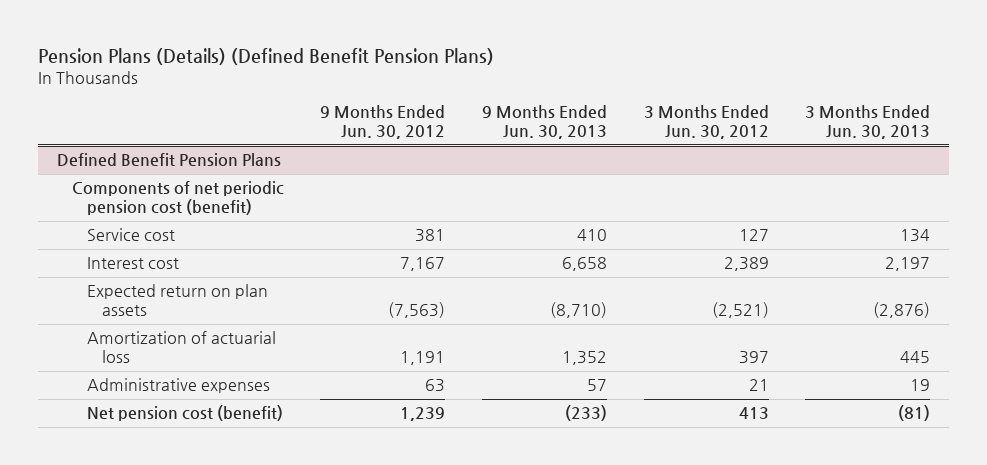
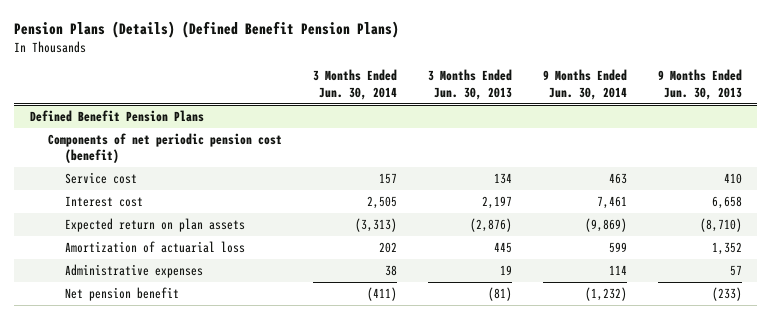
[320,105,446,140] 9 Months Ended Jun. 30, 2012 -> none
[643,105,769,140] 3 Months Ended Jun. 30, 2012 -> none
none -> [312,69,397,100] 3 Months Ended Jun. 30, 2014
none -> [542,69,627,100] 9 Months Ended Jun. 30, 2014
[86,405,283,422] Net pension cost (benefit) -> [65,286,180,301] Net pension benefit

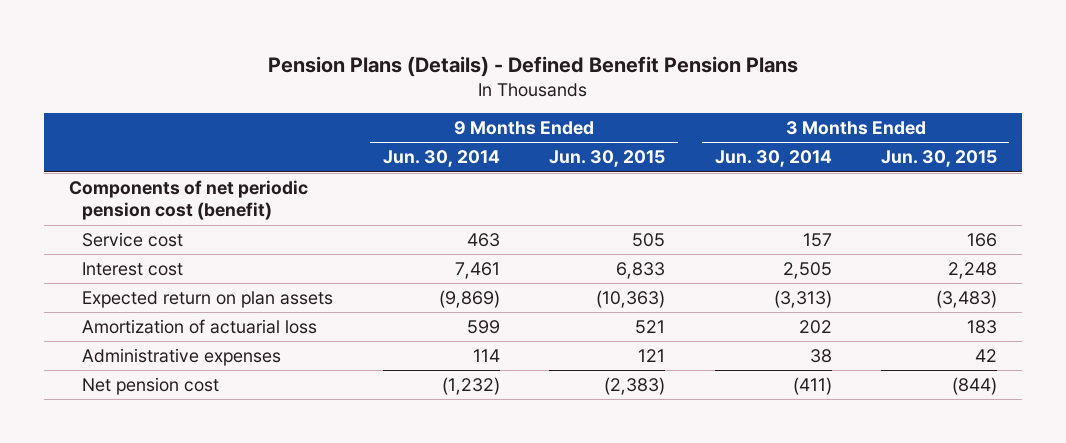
[14,21,400,39] Pension Plans (Details) (Defined Benefit Pension Plans) -> [267,55,798,77] Pension Plans (Details) - Defined Benefit Pension Plans
[427,69,512,100] 3 Months Ended Jun. 30, 2013 -> none
[657,69,742,100] 9 Months Ended Jun. 30, 2013 -> none
none -> [549,150,666,168] Jun. 30, 2015
none -> [881,150,998,168] Jun. 30, 2015
[29,109,204,122] Defined Benefit Pension Plans -> none
[65,286,180,301] Net pension benefit -> [82,376,220,395] Net pension cost

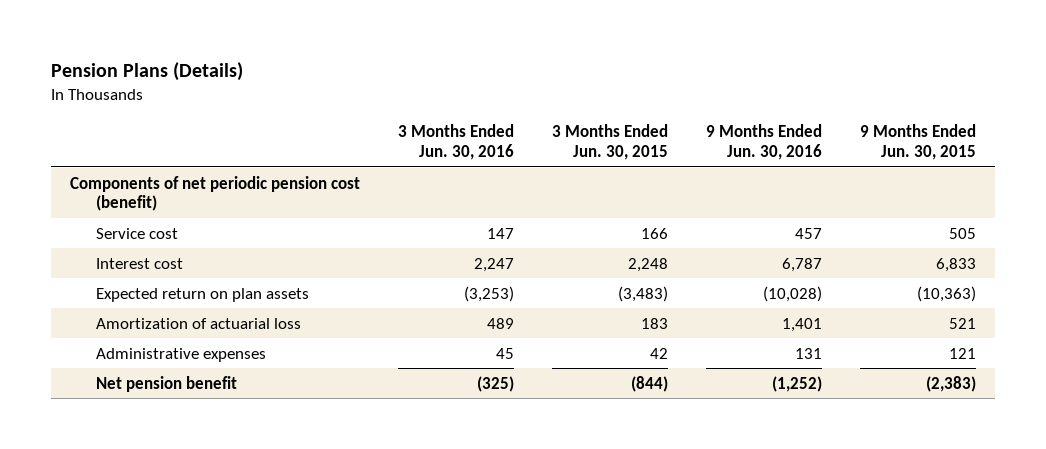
[267,55,798,77] Pension Plans (Details) - Defined Benefit Pension Plans -> [51,62,244,82] Pension Plans (Details)
[382,150,500,168] Jun. 30, 2014 -> none
[714,150,832,168] Jun. 30, 2014 -> none
none -> [398,124,515,161] 3 Months Ended Jun. 30, 2016
none -> [705,124,822,161] 9 Months Ended Jun. 30, 2016
[82,376,220,395] Net pension cost -> [96,375,238,392] Net pension benefit

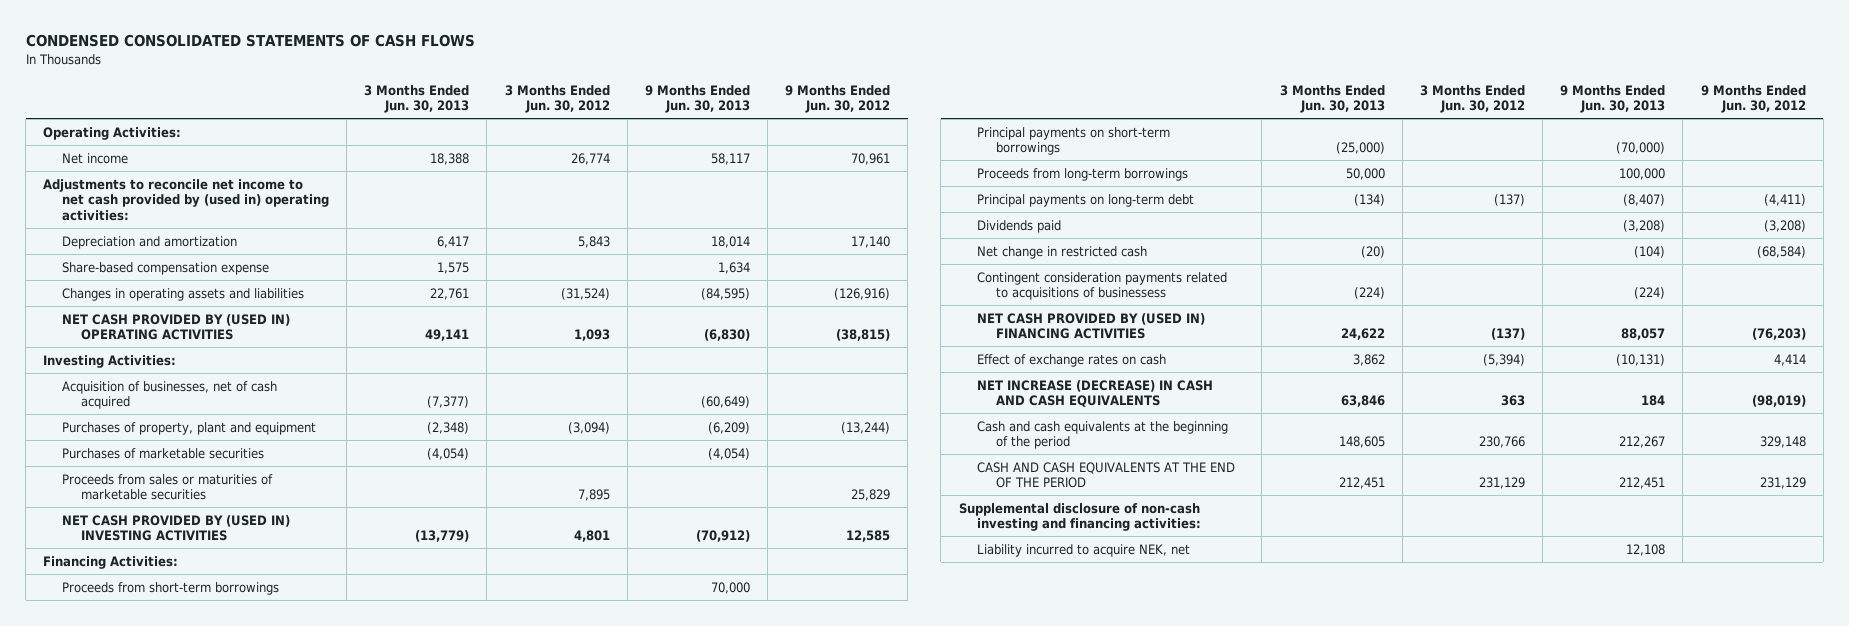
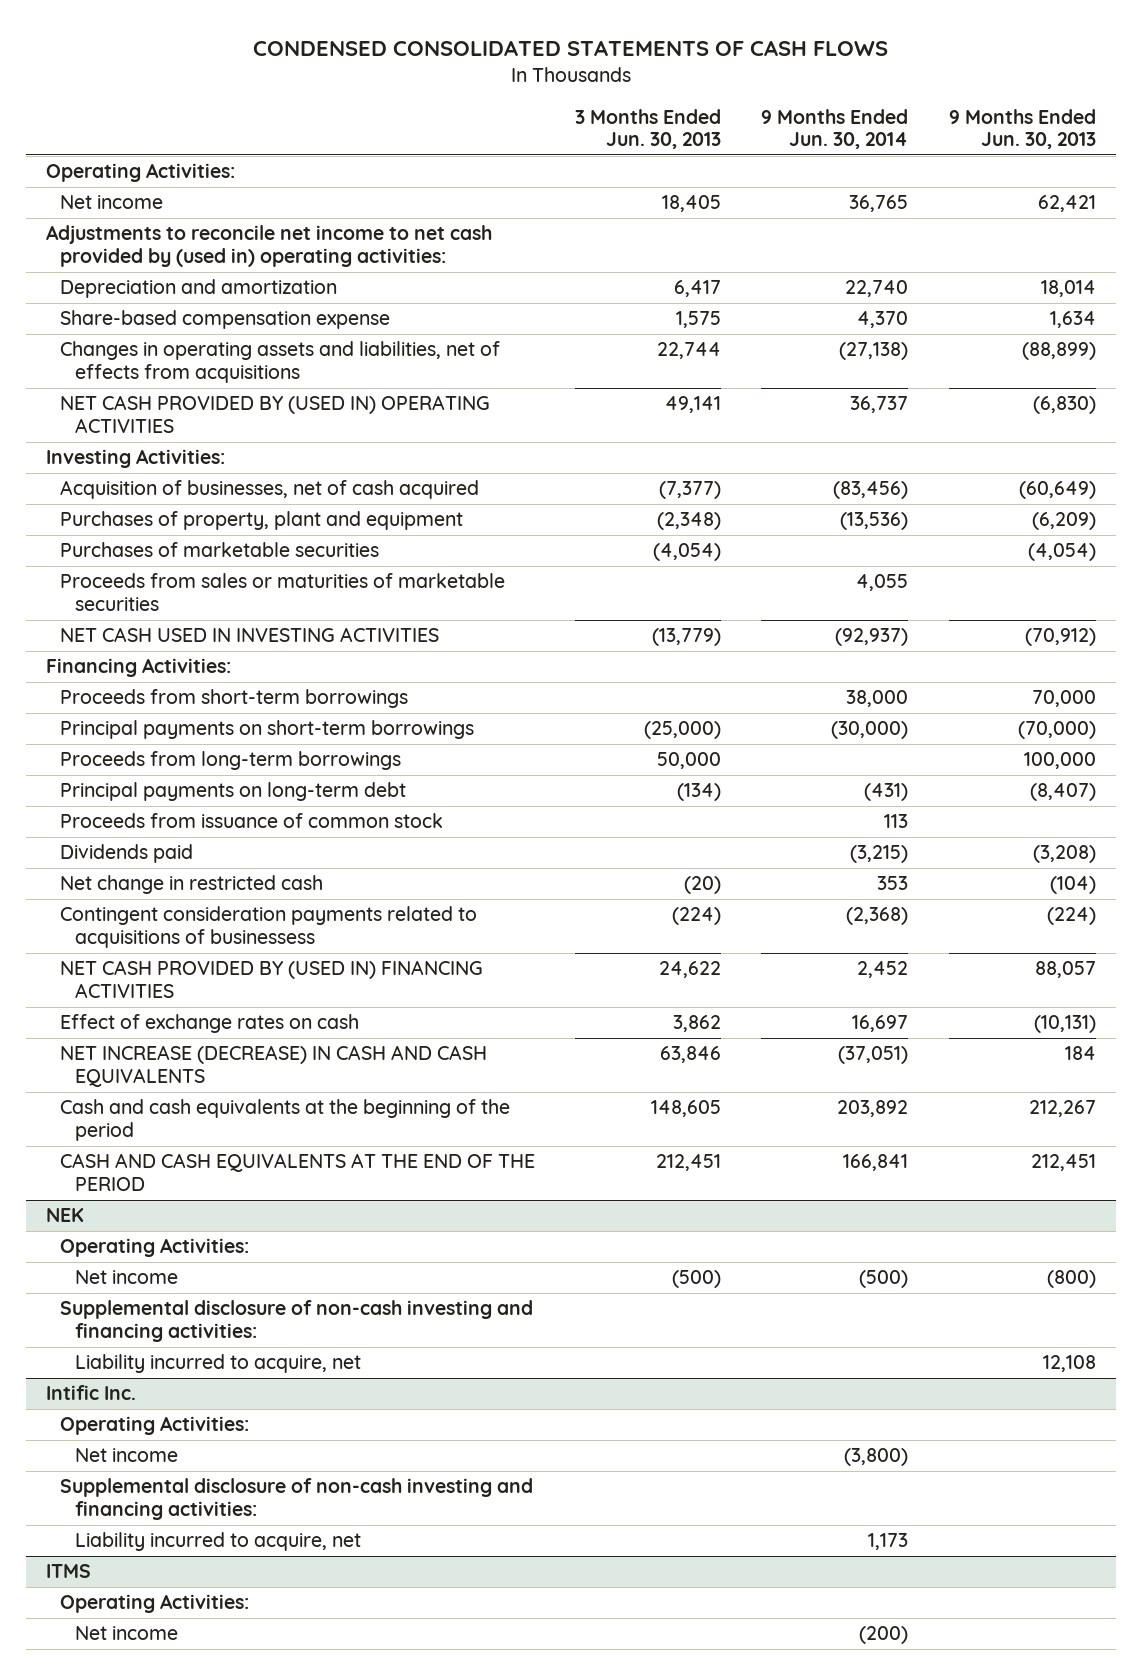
[504,84,610,114] 3 Months Ended Jun. 30, 2012 -> none
[785,84,891,114] 9 Months Ended Jun. 30, 2012 -> none
none -> [761,108,909,150] 9 Months Ended Jun. 30, 2014
[430,152,470,165] 18,388 -> [662,195,722,213] 18,405
[710,152,750,165] 58,117 -> [1037,195,1096,213] 62,421
[61,287,304,301] Changes in operating assets and liabilities -> [60,341,501,383] Changes in operating assets and liabilities, net of effects from acquisitions
[430,287,470,300] 22,761 -> [657,342,722,360] 22,744
[700,287,750,300] (84,595) -> [1021,342,1096,361] (88,899)
[61,514,290,542] NET CASH PROVIDED BY (USED IN) INVESTING ACTIVITIES -> [60,627,440,643] NET CASH USED IN INVESTING ACTIVITIES
none -> [60,813,444,829] Proceeds from issuance of common stock
none -> [45,1208,84,1223] NEK
none -> [60,1238,250,1258] Operating Activities:
none -> [74,1270,178,1285] Net income
[977,543,1191,557] Liability incurred to acquire NEK, net -> [74,1354,361,1374] Liability incurred to acquire, net
none -> [45,1385,136,1401] Intific Inc.
none -> [60,1416,250,1436] Operating Activities:
none -> [74,1448,178,1463] Net income
none -> [60,1478,534,1520] Supplemental disclosure of non-cash investing and financing activities:
none -> [74,1532,361,1552] Liability incurred to acquire, net
none -> [45,1564,91,1579] ITMS
none -> [60,1594,250,1614] Operating Activities:
none -> [74,1626,178,1641] Net income

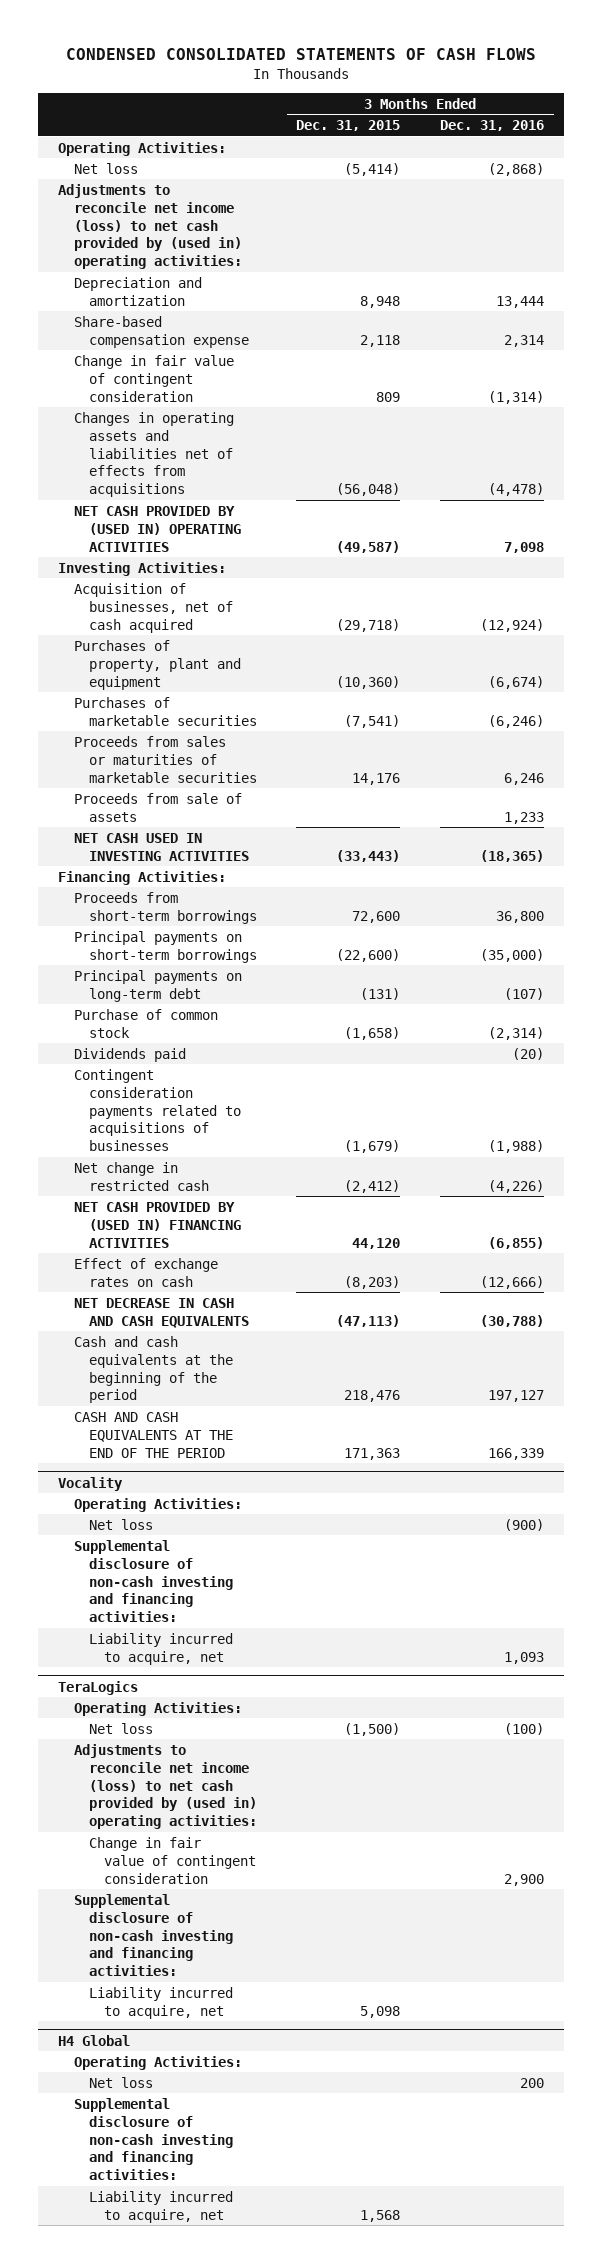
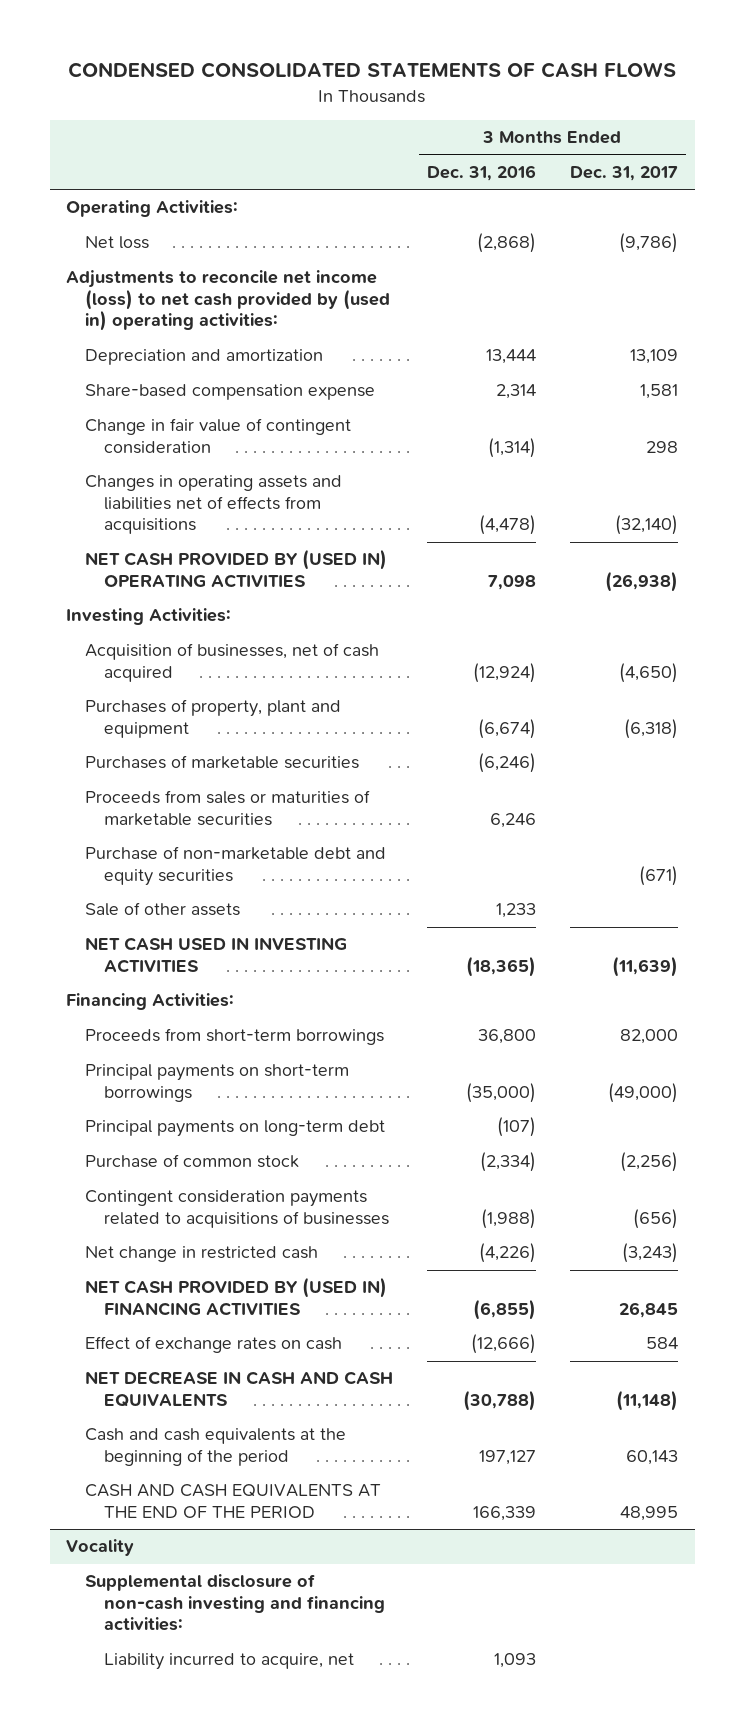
[296,120,401,132] Dec. 31, 2015 -> none
none -> [569,165,678,181] Dec. 31, 2017
none -> [85,846,387,886] Purchase of non-marketable debt and equity securities
[73,792,242,822] Proceeds from sale of assets -> [85,902,241,917] Sale of other assets
[73,1047,186,1062] Dividends paid -> none
[487,1026,544,1040] (2,314) -> [480,1152,537,1173] (2,334)
[73,1497,242,1512] Operating Activities: -> none
[88,1518,153,1530] Net loss -> none
[58,1680,139,1695] TeraLogics -> none
[73,1701,242,1716] Operating Activities: -> none
[88,1722,153,1734] Net loss -> none
[73,1743,257,1830] Adjustments to reconcile net income (loss) to net cash provided by (used in) operating activities: -> none
[88,1836,257,1884] Change in fair value of contingent consideration -> none
[73,1893,233,1977] Supplemental disclosure of non-cash investing and financing activities: -> none
[88,1986,233,2019] Liability incurred to acquire, net -> none
[58,2034,131,2046] H4 Global -> none
[73,2055,242,2070] Operating Activities: -> none
[88,2076,153,2088] Net loss -> none
[73,2097,233,2181] Supplemental disclosure of non-cash investing and financing activities: -> none
[88,2190,233,2223] Liability incurred to acquire, net -> none

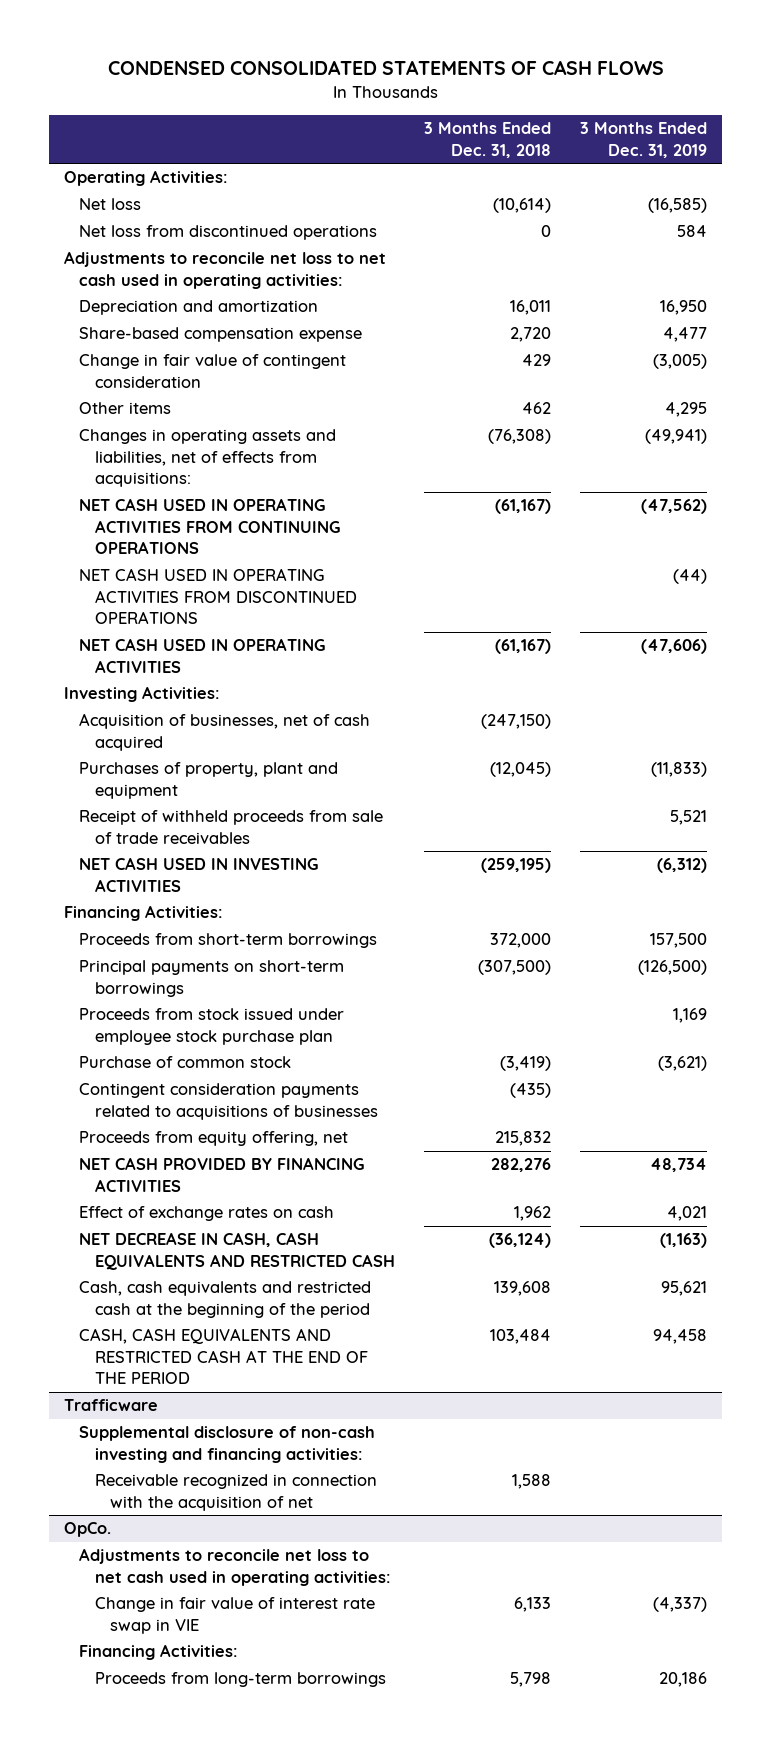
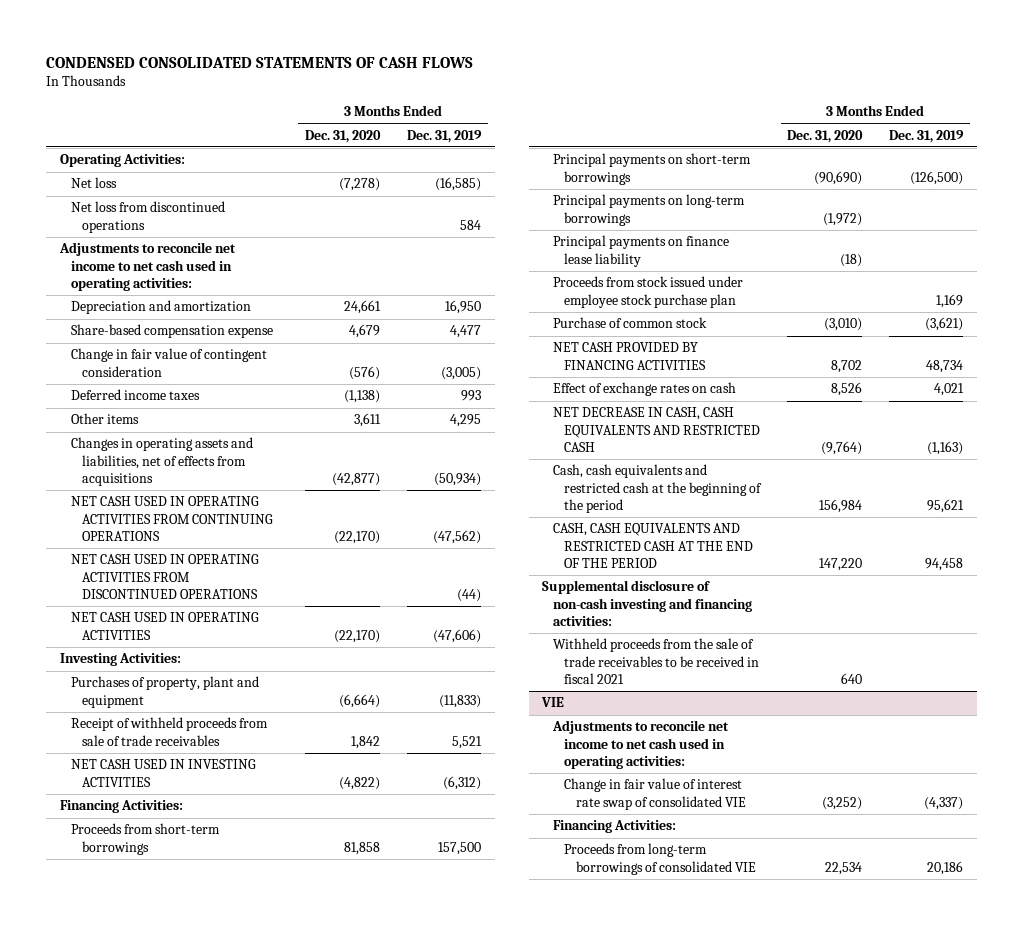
[423,122,551,158] 3 Months Ended Dec. 31, 2018 -> none
none -> [305,129,382,143] Dec. 31, 2020
[64,251,387,289] Adjustments to reconcile net loss to net cash used in operating activities: -> [58,242,236,291] Adjustments to reconcile net income to net cash used in operating activities:
none -> [71,389,201,401] Deferred income taxes
[79,429,337,488] Changes in operating assets and liabilities, net of effects from acquisitions: -> [71,437,254,486] Changes in operating assets and liabilities, net of effects from acquisitions
[645,429,708,445] (49,941) -> [434,472,482,486] (50,934)
[79,713,371,751] Acquisition of businesses, net of cash acquired -> none
none -> [553,194,746,226] Principal payments on long-term borrowings
none -> [553,235,730,267] Principal payments on finance lease liability
[79,1083,378,1120] Contingent consideration payments related to acquisitions of businesses -> none
[79,1131,349,1147] Proceeds from equity offering, net -> none
[64,1399,159,1412] Trafficware -> none
[94,1474,377,1511] Receivable recognized in connection with the acquisition of net -> none
[64,1522,112,1538] OpCo. -> none
none -> [553,638,760,684] Withheld proceeds from the sale of trade receivables to be received in fiscal 2021
none -> [541,697,565,708] VIE
[79,1548,391,1586] Adjustments to reconcile net loss to net cash used in operating activities: -> [552,720,730,769] Adjustments to reconcile net income to net cash used in operating activities:
[94,1597,375,1634] Change in fair value of interest rate swap in VIE -> [564,778,746,810] Change in fair value of interest rate swap of consolidated VIE
[94,1672,386,1688] Proceeds from long-term borrowings -> [564,843,756,875] Proceeds from long-term borrowings of consolidated VIE

